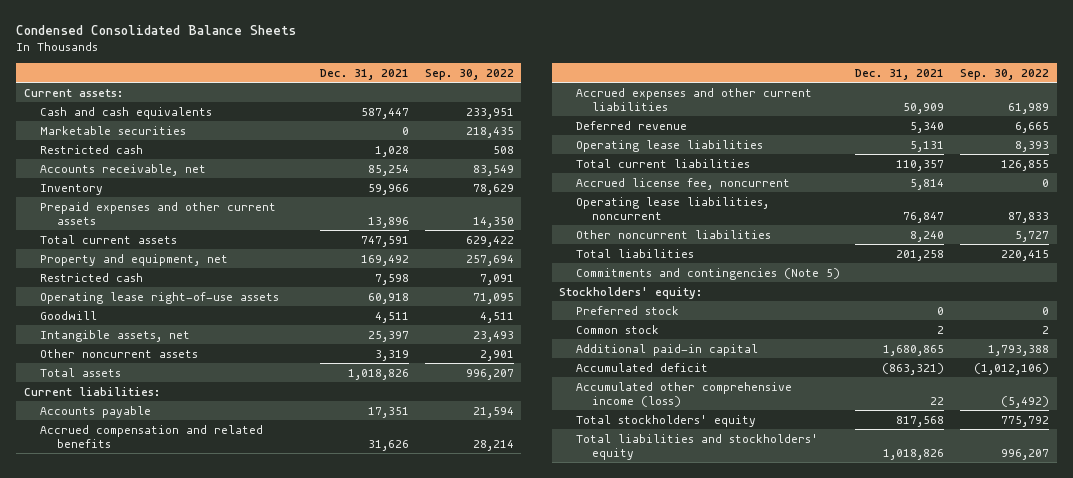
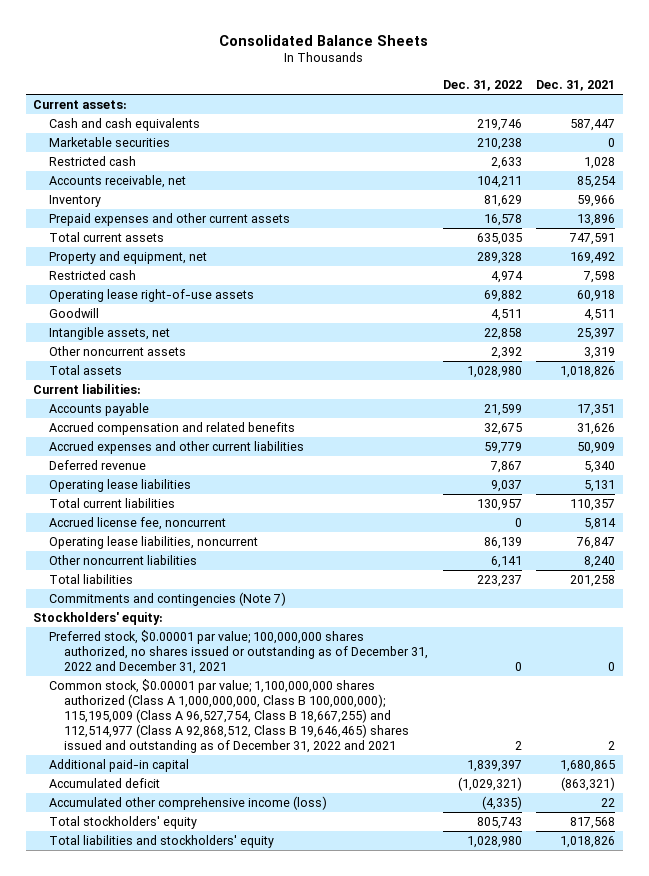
[16,24,297,35] Condensed Consolidated Balance Sheets -> [219,34,429,46] Consolidated Balance Sheets
[424,69,514,81] Sep. 30, 2022 -> none
none -> [442,80,522,92] Dec. 31, 2022
[575,267,840,280] Commitments and contingencies (Note 5) -> [48,592,286,607] Commitments and contingencies (Note 7)
[575,305,679,315] Preferred stock -> [48,630,429,674] Preferred stock, $0.00001 par value; 100,000,000 shares authorized, no shares issued or outstanding as of December 31, 2022 and December 31, 2021
[575,324,659,334] Common stock -> [48,679,410,753] Common stock, $0.00001 par value; 1,100,000,000 shares authorized (Class A 1,000,000,000, Class B 100,000,000); 115,195,009 (Class A 96,527,754, Class B 18,667,255) and 112,514,977 (Class A 92,868,512, Class B 19,646,465) shares issued and outstanding as of December 31, 2022 and 2021

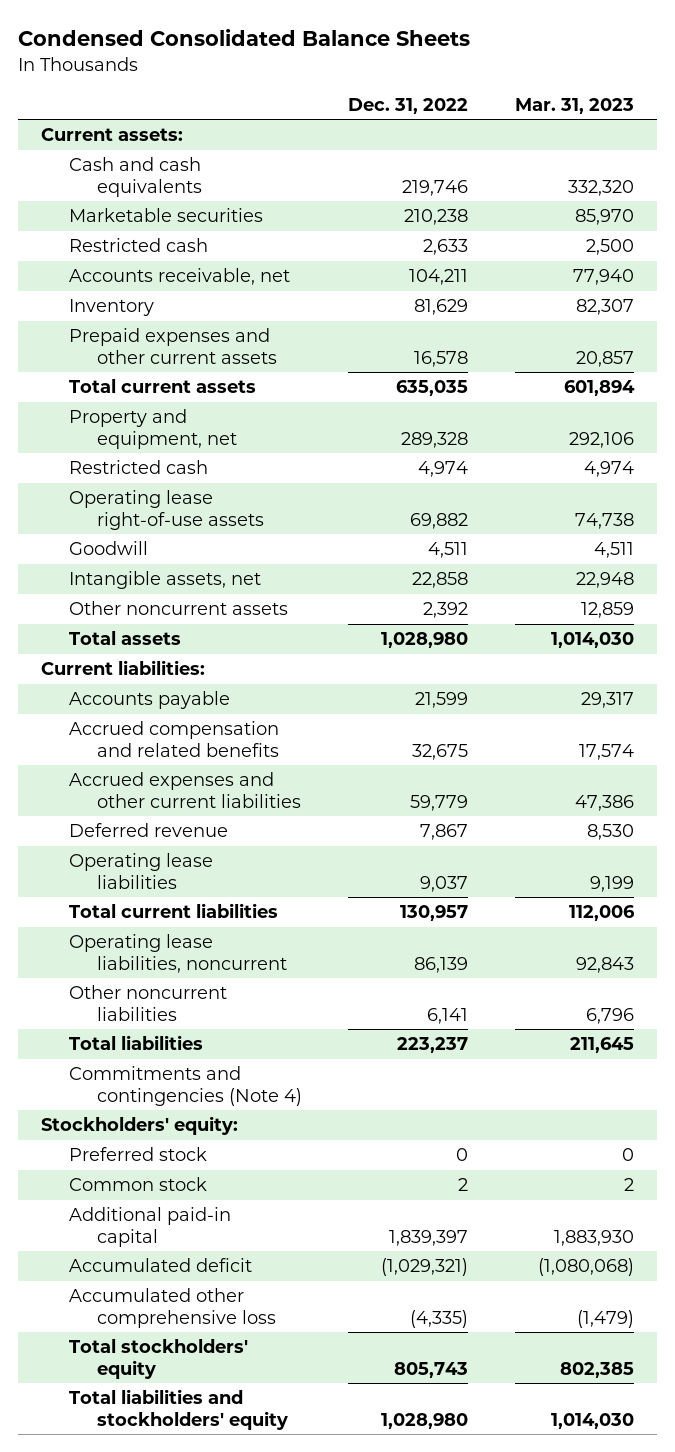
[219,34,429,46] Consolidated Balance Sheets -> [18,29,471,47] Condensed Consolidated Balance Sheets
[536,80,616,92] Dec. 31, 2021 -> none
none -> [514,97,634,114] Mar. 31, 2023
[48,517,226,531] Accrued license fee, noncurrent -> none
[48,592,286,607] Commitments and contingencies (Note 7) -> [69,1066,302,1106] Commitments and contingencies (Note 4)
[48,630,429,674] Preferred stock, $0.00001 par value; 100,000,000 shares authorized, no shares issued or outstanding as of December 31, 2022 and December 31, 2021 -> [69,1147,208,1162] Preferred stock
[48,679,410,753] Common stock, $0.00001 par value; 1,100,000,000 shares authorized (Class A 1,000,000,000, Class B 100,000,000); 115,195,009 (Class A 96,527,754, Class B 18,667,255) and 112,514,977 (Class A 92,868,512, Class B 19,646,465) shares issued and outstanding as of December 31, 2022 and 2021 -> [69,1177,208,1192] Common stock
[48,796,327,811] Accumulated other comprehensive income (loss) -> [69,1288,276,1328] Accumulated other comprehensive loss

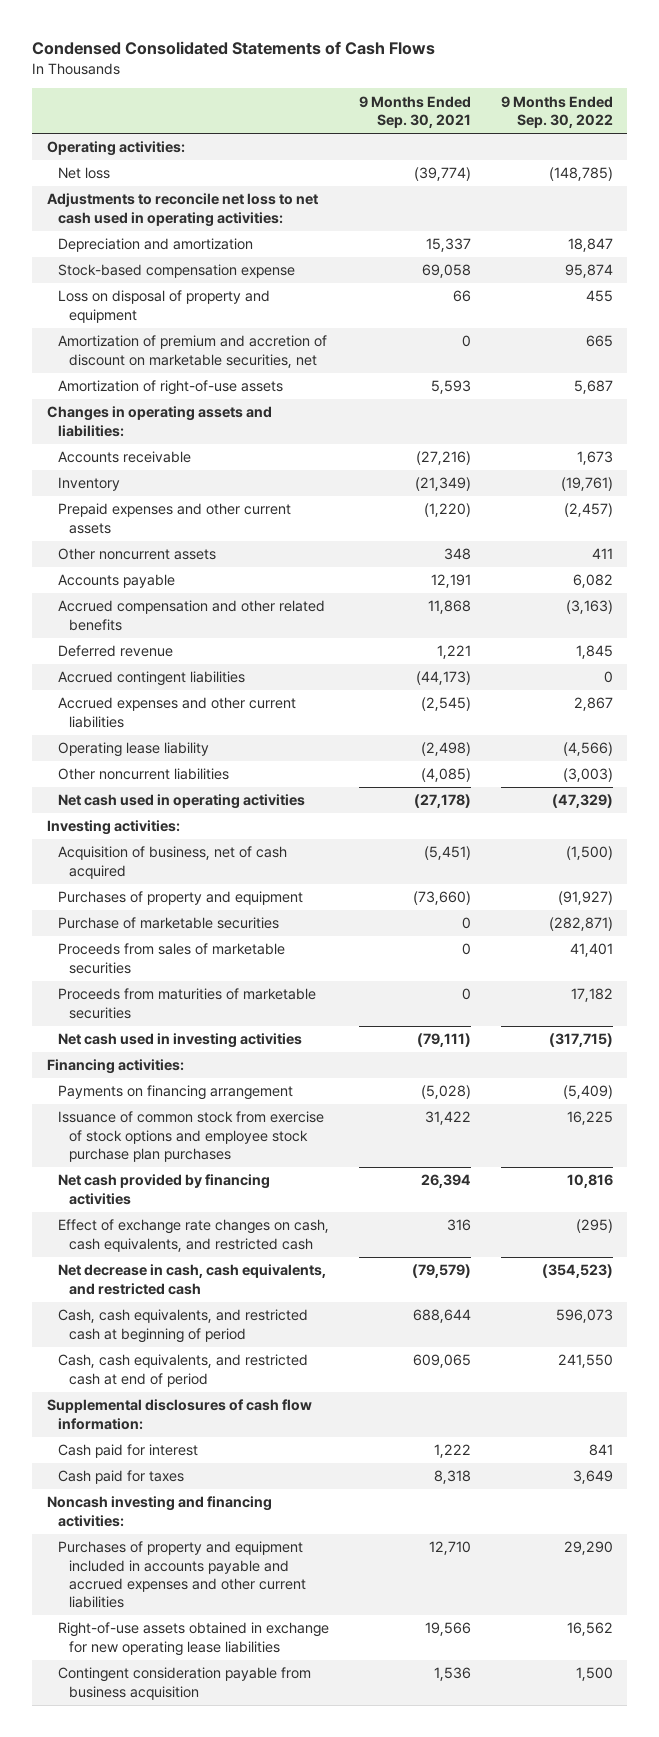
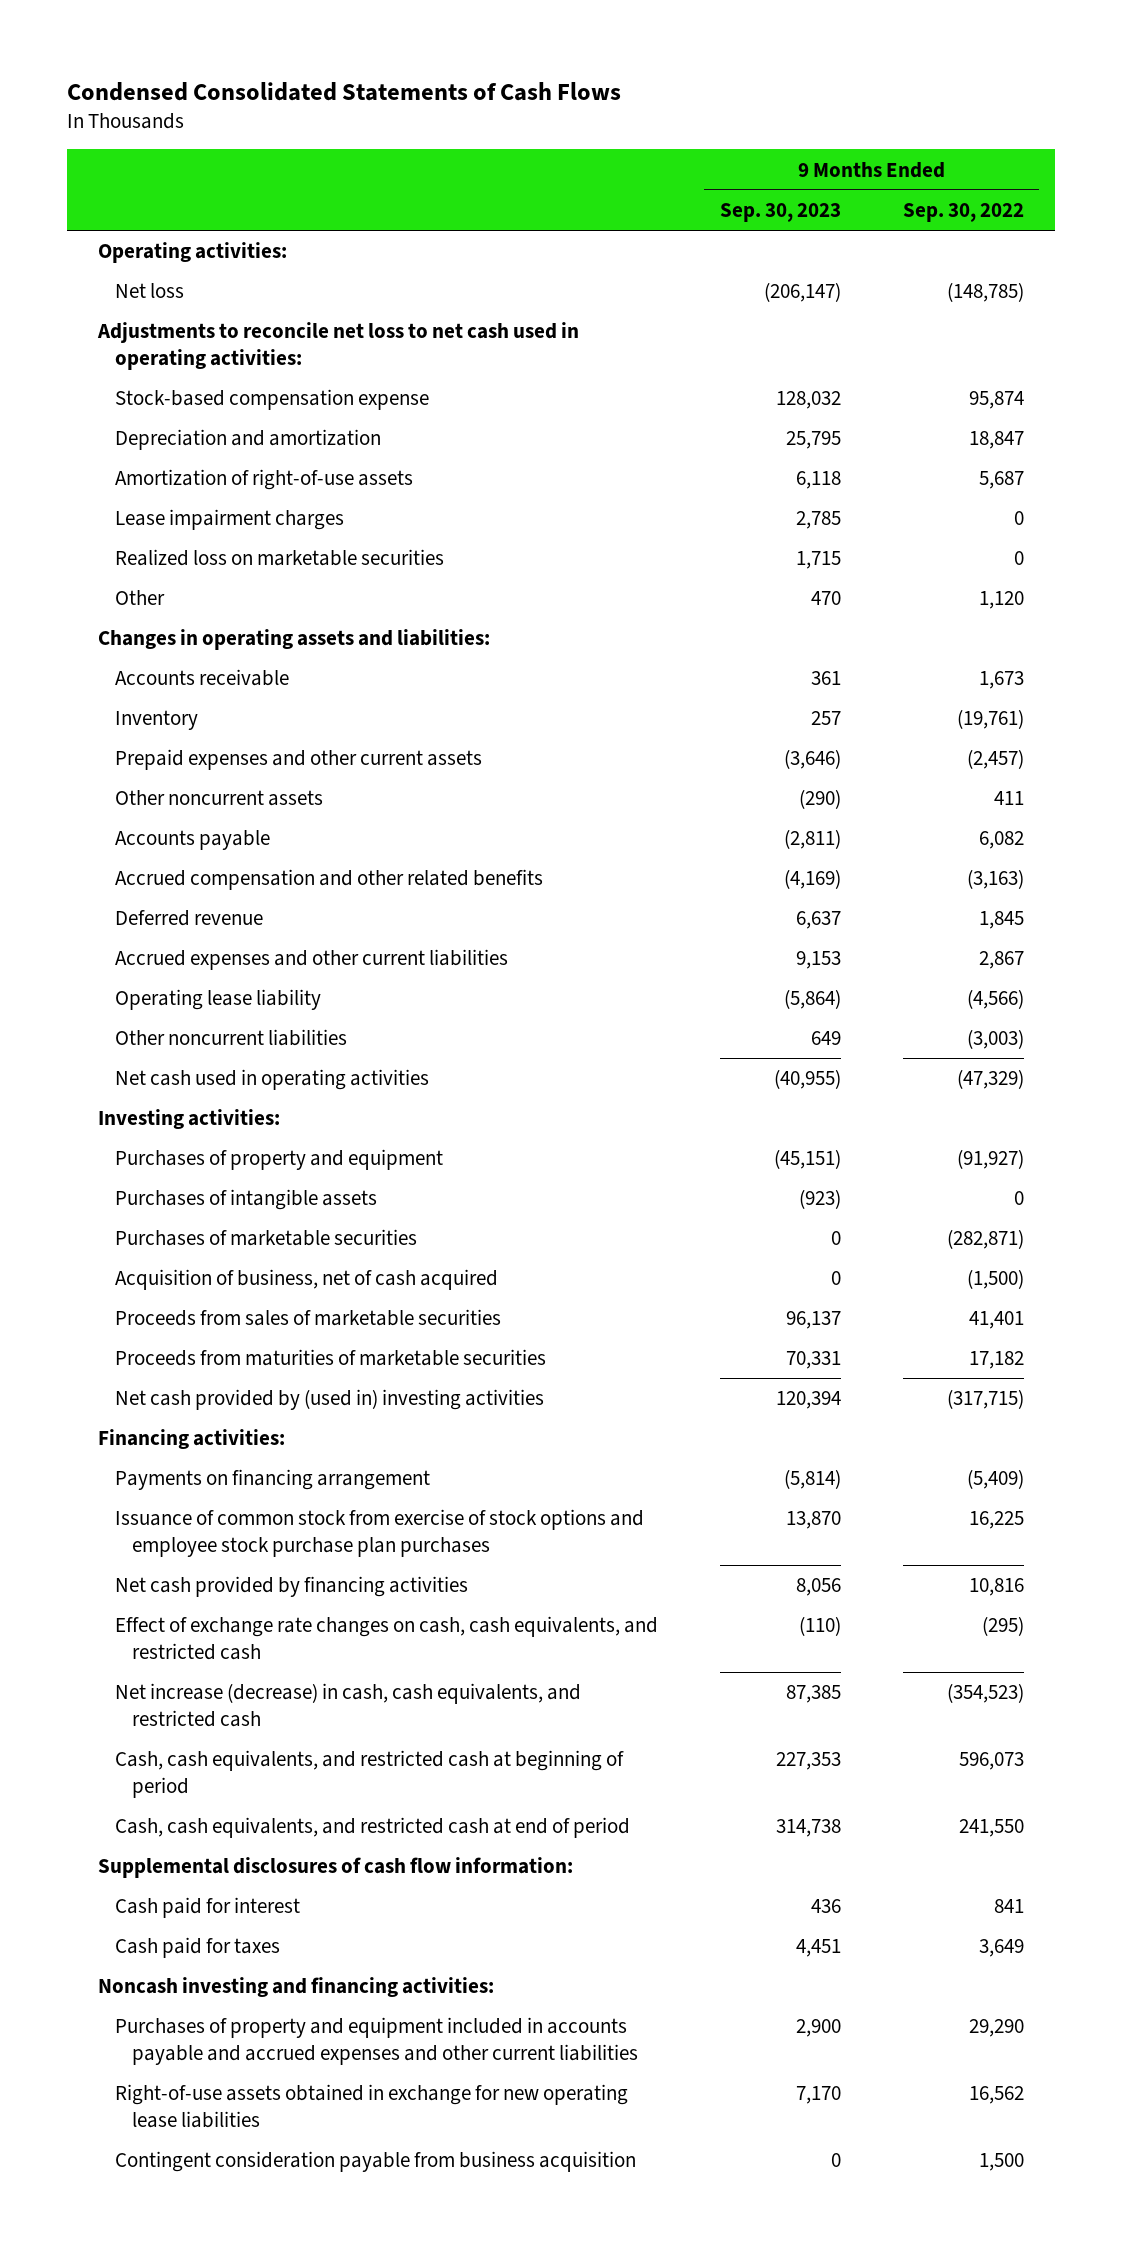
[358,95,471,128] 9 Months Ended Sep. 30, 2021 -> none
none -> [719,202,841,222] Sep. 30, 2023
[57,290,270,323] Loss on disposal of property and equipment -> none
[57,335,327,368] Amortization of premium and accretion of discount on marketable securities, net -> none
[57,238,253,253] Depreciation and amortization -> [114,429,381,451] Depreciation and amortization
none -> [114,509,344,531] Lease impairment charges
none -> [114,549,444,567] Realized loss on marketable securities
none -> [114,590,165,606] Other
[57,671,245,687] Accrued contingent liabilities -> none
none -> [114,1189,377,1211] Purchases of intangible assets
[57,917,279,930] Purchase of marketable securities -> [114,1229,417,1247] Purchases of marketable securities
[57,846,287,879] Acquisition of business, net of cash acquired -> [114,1269,498,1291] Acquisition of business, net of cash acquired
[57,1033,302,1049] Net cash used in investing activities -> [114,1389,544,1411] Net cash provided by (used in) investing activities
[57,1264,326,1295] Net decrease in cash, cash equivalents, and restricted cash -> [114,1683,581,1728] Net increase (decrease) in cash, cash equivalents, and restricted cash

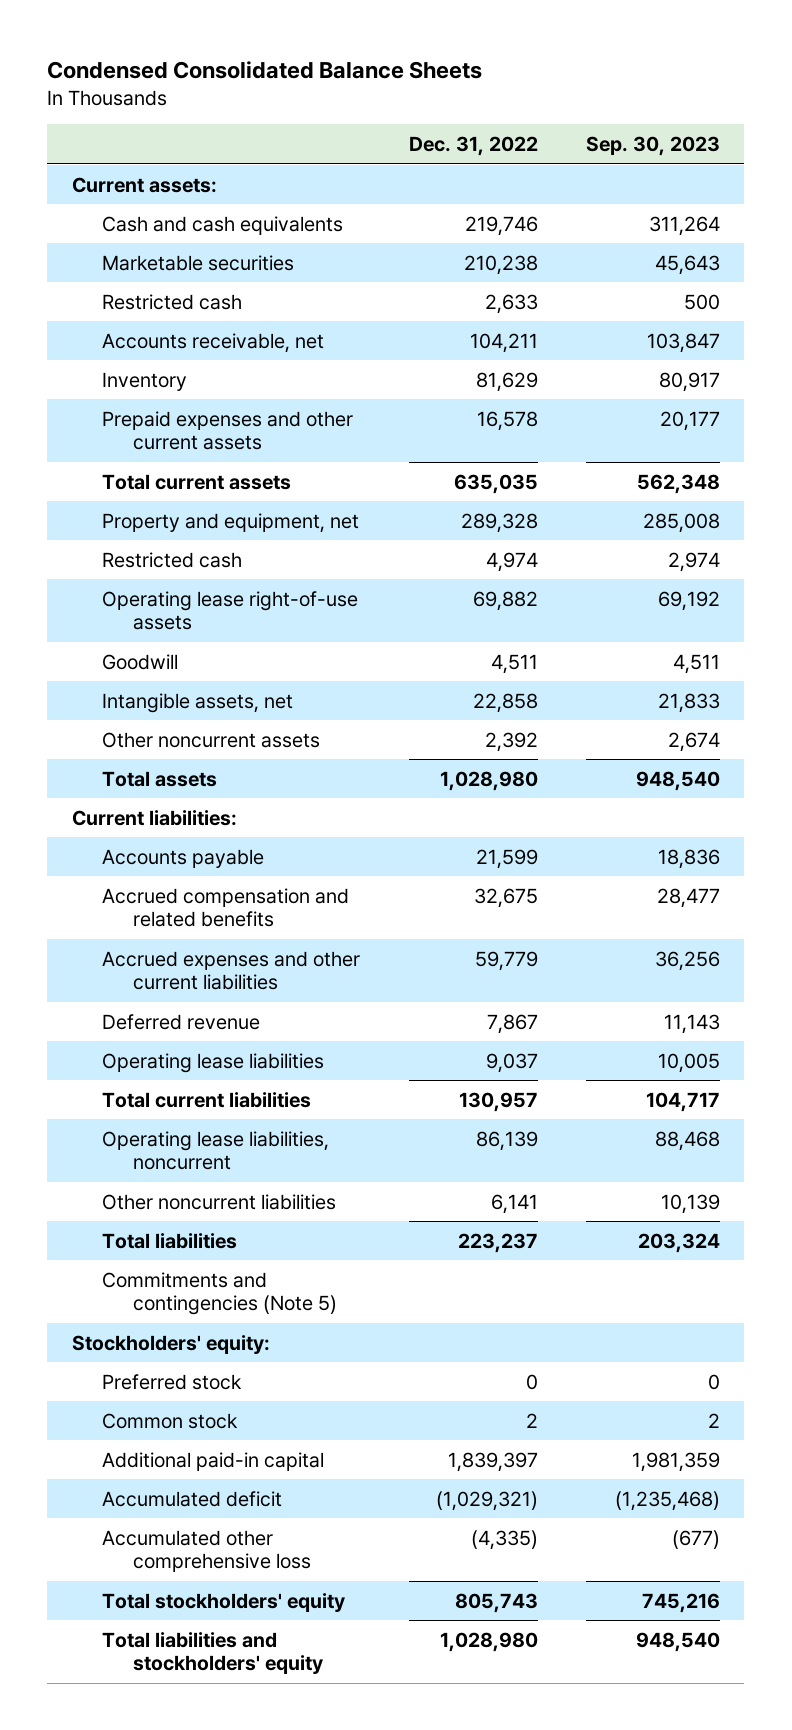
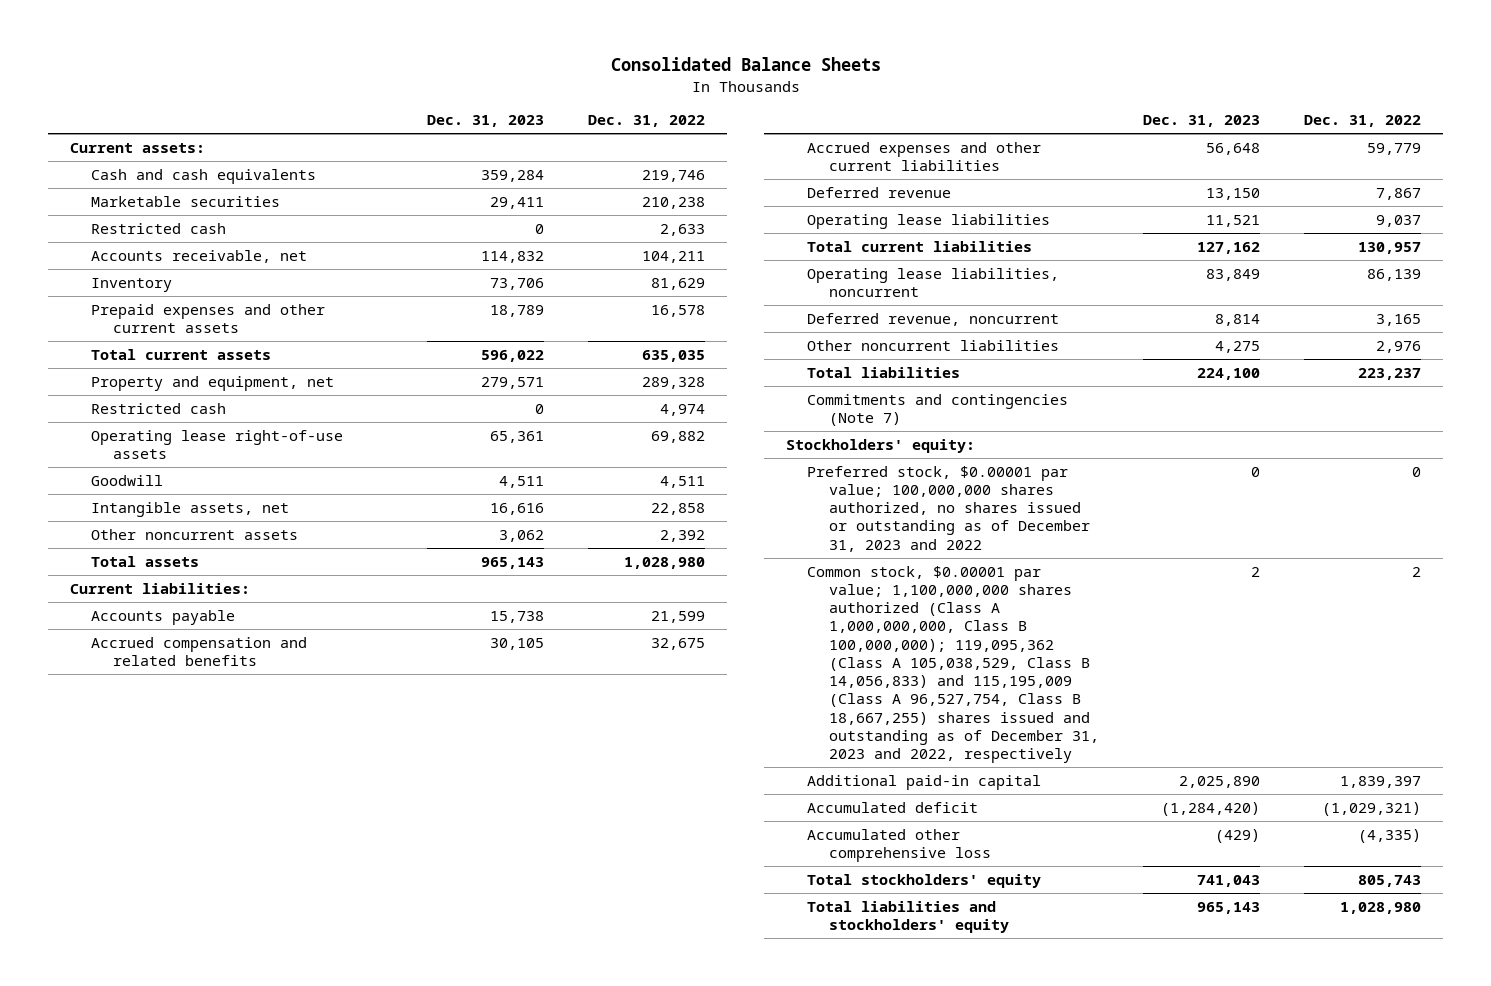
[47,61,483,80] Condensed Consolidated Balance Sheets -> [610,57,881,72] Consolidated Balance Sheets
[586,136,721,157] Sep. 30, 2023 -> none
none -> [426,115,544,128] Dec. 31, 2023
none -> [807,312,1060,326] Deferred revenue, noncurrent
[490,1193,538,1214] 6,141 -> [1375,340,1421,353] 2,976
[102,1271,337,1316] Commitments and contingencies (Note 5) -> [807,393,1069,426] Commitments and contingencies (Note 7)
[102,1373,243,1390] Preferred stock -> [807,465,1090,552] Preferred stock, $0.00001 par value; 100,000,000 shares authorized, no shares issued or outstanding as of December 31, 2023 and 2022
[102,1412,239,1429] Common stock -> [807,565,1099,764] Common stock, $0.00001 par value; 1,100,000,000 shares authorized (Class A 1,000,000,000, Class B 100,000,000); 119,095,362 (Class A 105,038,529, Class B 14,056,833) and 115,195,009 (Class A 96,527,754, Class B 18,667,255) shares issued and outstanding as of December 31, 2023 and 2022, respectively

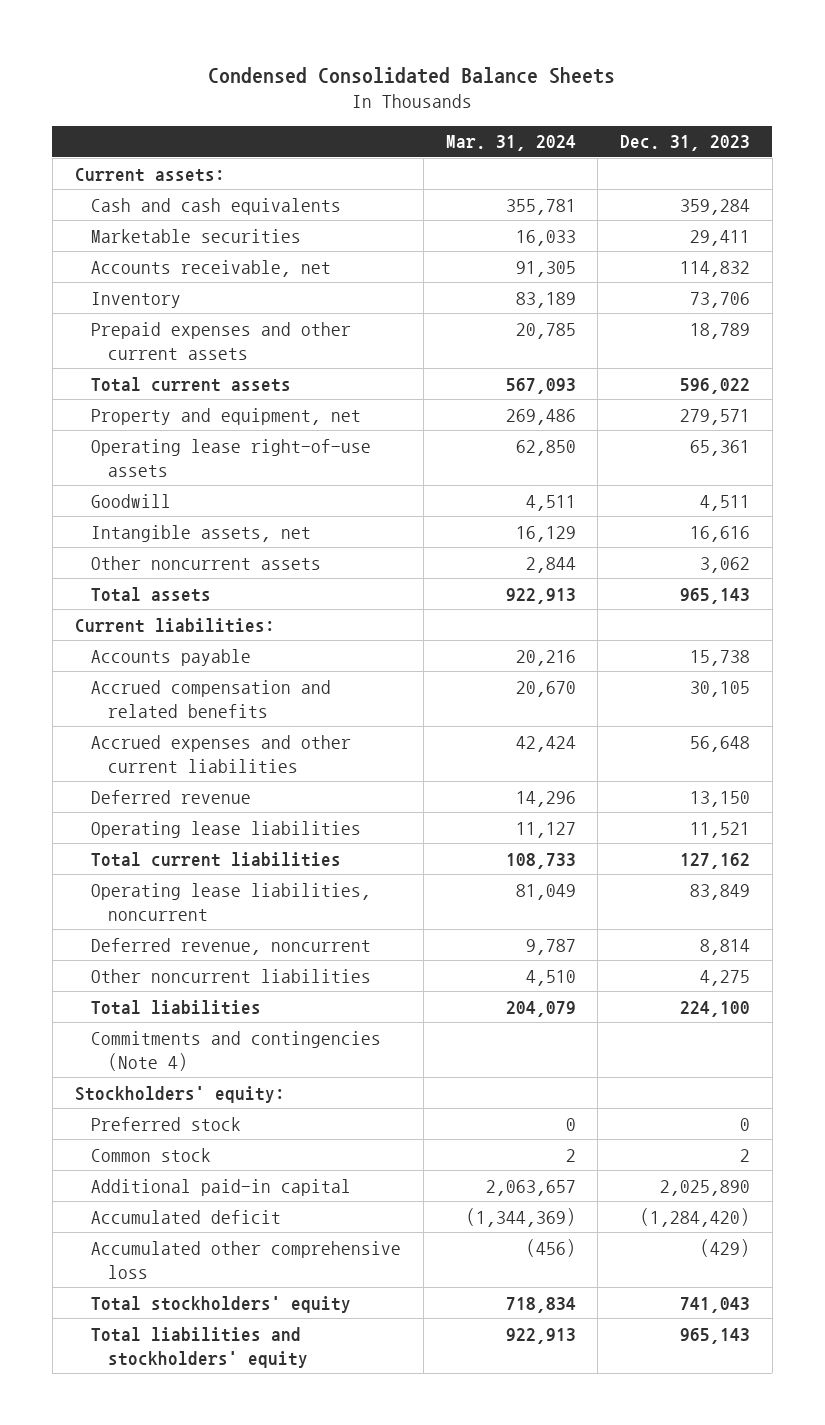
[610,57,881,72] Consolidated Balance Sheets -> [208,66,616,84] Condensed Consolidated Balance Sheets
[587,115,705,128] Dec. 31, 2022 -> none
none -> [445,135,576,152] Mar. 31, 2024
[91,222,227,234] Restricted cash -> none
[91,402,227,414] Restricted cash -> none
[807,393,1069,426] Commitments and contingencies (Note 7) -> [91,1030,382,1071] Commitments and contingencies (Note 4)
[807,465,1090,552] Preferred stock, $0.00001 par value; 100,000,000 shares authorized, no shares issued or outstanding as of December 31, 2023 and 2022 -> [91,1116,242,1131] Preferred stock
[807,565,1099,764] Common stock, $0.00001 par value; 1,100,000,000 shares authorized (Class A 1,000,000,000, Class B 100,000,000); 119,095,362 (Class A 105,038,529, Class B 14,056,833) and 115,195,009 (Class A 96,527,754, Class B 18,667,255) shares issued and outstanding as of December 31, 2023 and 2022, respectively -> [91,1147,212,1162] Common stock

